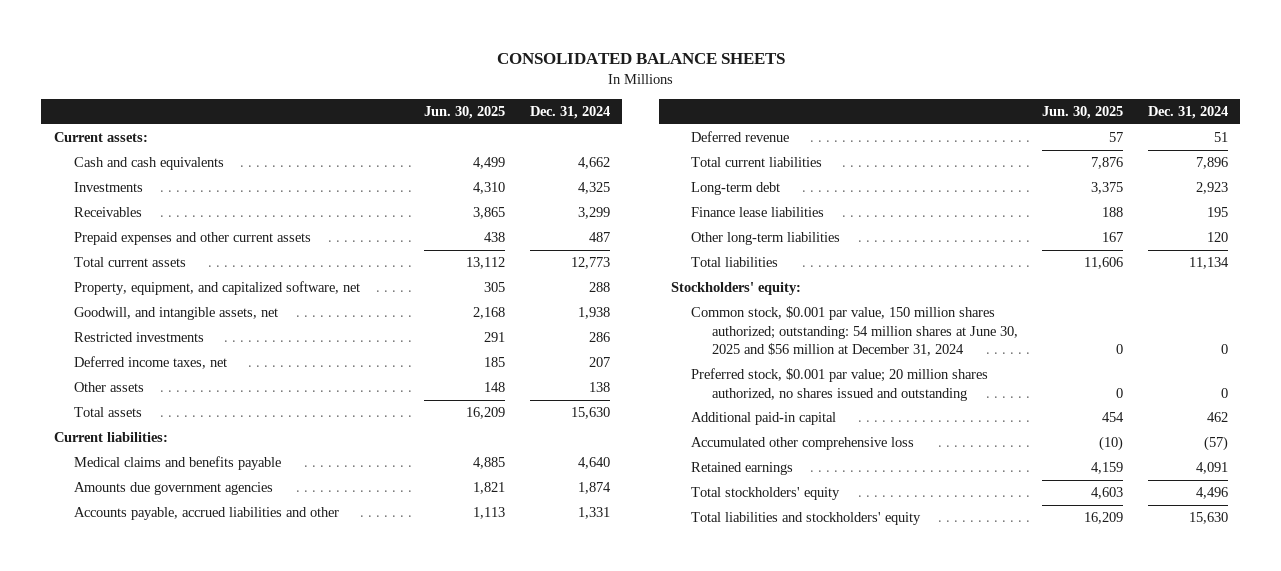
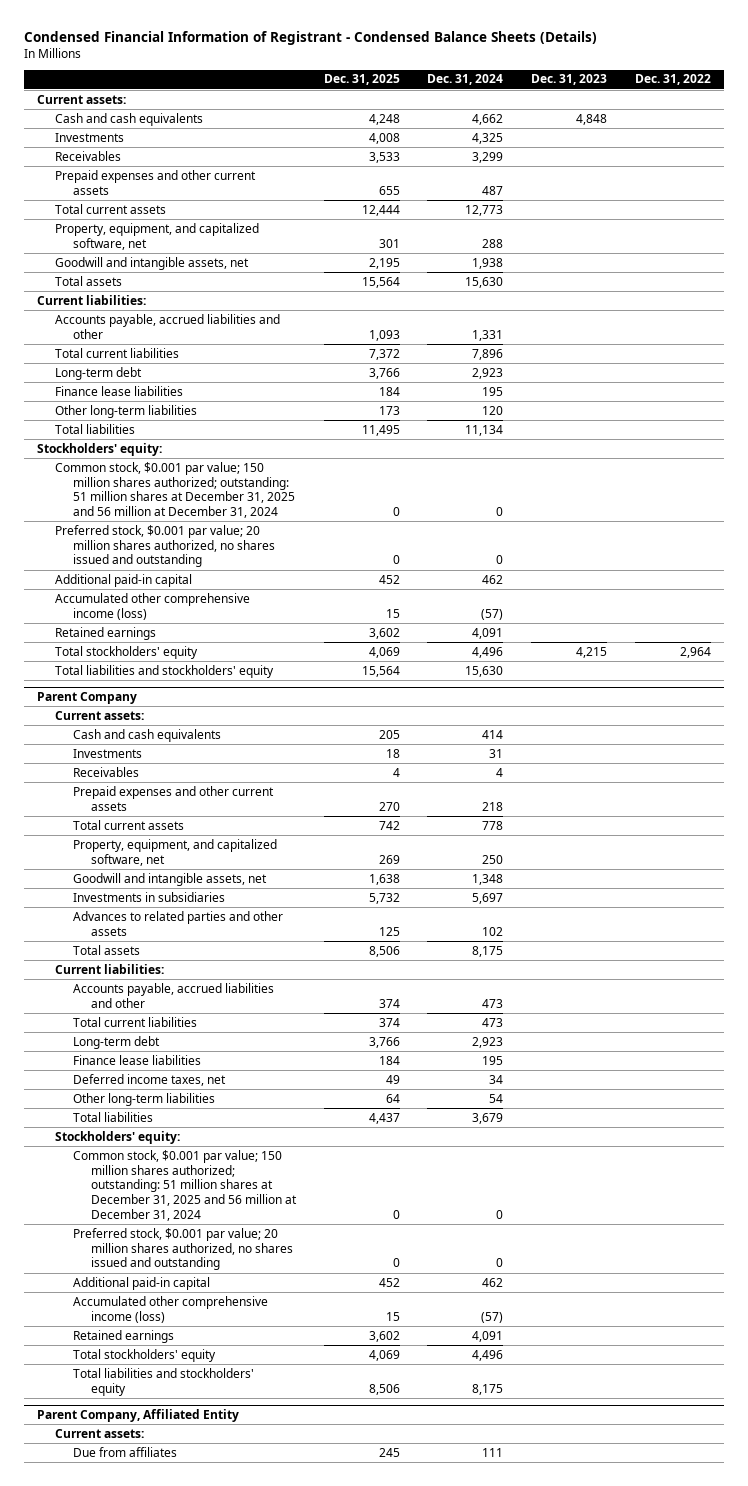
[496,53,785,65] CONSOLIDATED BALANCE SHEETS -> [23,30,597,45] Condensed Financial Information of Registrant - Condensed Balance Sheets (Details)
[424,105,506,119] Jun. 30, 2025 -> none
none -> [323,74,400,86] Dec. 31, 2025
none -> [530,74,607,86] Dec. 31, 2023
none -> [634,74,711,86] Dec. 31, 2022
[73,332,204,343] Restricted investments -> none
[73,356,227,370] Deferred income taxes, net -> none
[73,382,144,393] Other assets -> none
[73,307,278,321] Goodwill, and intangible assets, net -> [55,256,250,270] Goodwill and intangible assets, net
[73,456,281,471] Medical claims and benefits payable -> none
[73,482,273,496] Amounts due government agencies -> none
[691,131,790,143] Deferred revenue -> none
[691,306,1018,356] Common stock, $0.001 par value, 150 million shares authorized; outstanding: 54 million shares at June 30, 2025 and $56 million at December 31, 2024 -> [55,461,296,519] Common stock, $0.001 par value; 150 million shares authorized; outstanding: 51 million shares at December 31, 2025 and 56 million at December 31, 2024
[691,437,915,451] Accumulated other comprehensive loss -> [55,592,251,620] Accumulated other comprehensive income (loss)
none -> [37,692,138,705] Parent Company
none -> [55,710,145,720] Current assets:
none -> [73,728,222,742] Cash and cash equivalents
none -> [73,748,143,758] Investments
none -> [73,766,140,777] Receivables
none -> [73,785,275,811] Prepaid expenses and other current assets
none -> [73,819,185,830] Total current assets
none -> [73,838,278,866] Property, equipment, and capitalized software, net
none -> [73,872,268,886] Goodwill and intangible assets, net
none -> [73,891,226,902] Investments in subsidiaries
none -> [73,910,284,936] Advances to related parties and other assets
none -> [73,944,141,955] Total assets
none -> [55,963,165,974] Current liabilities:
none -> [73,982,275,1008] Accounts payable, accrued liabilities and other
none -> [73,1016,198,1027] Total current liabilities
none -> [73,1035,161,1049] Long-term debt
none -> [73,1054,202,1065] Finance lease liabilities
none -> [73,1073,227,1086] Deferred income taxes, net
none -> [73,1092,216,1106] Other long-term liabilities
none -> [73,1111,154,1122] Total liabilities
none -> [55,1130,181,1144] Stockholders' equity:
none -> [73,1149,297,1221] Common stock, $0.001 par value; 150 million shares authorized; outstanding: 51 million shares at December 31, 2025 and 56 million at December 31, 2024
none -> [73,1227,293,1271] Preferred stock, $0.001 par value; 20 million shares authorized, no shares issued and outstanding
none -> [73,1276,211,1290] Additional paid-in capital
none -> [73,1295,269,1323] Accumulated other comprehensive income (loss)
none -> [73,1329,175,1343] Retained earnings
none -> [73,1348,217,1362] Total stockholders' equity
none -> [73,1367,255,1396] Total liabilities and stockholders' equity
none -> [37,1409,240,1423] Parent Company, Affiliated Entity
none -> [55,1428,145,1438] Current assets:
none -> [73,1446,178,1457] Due from affiliates

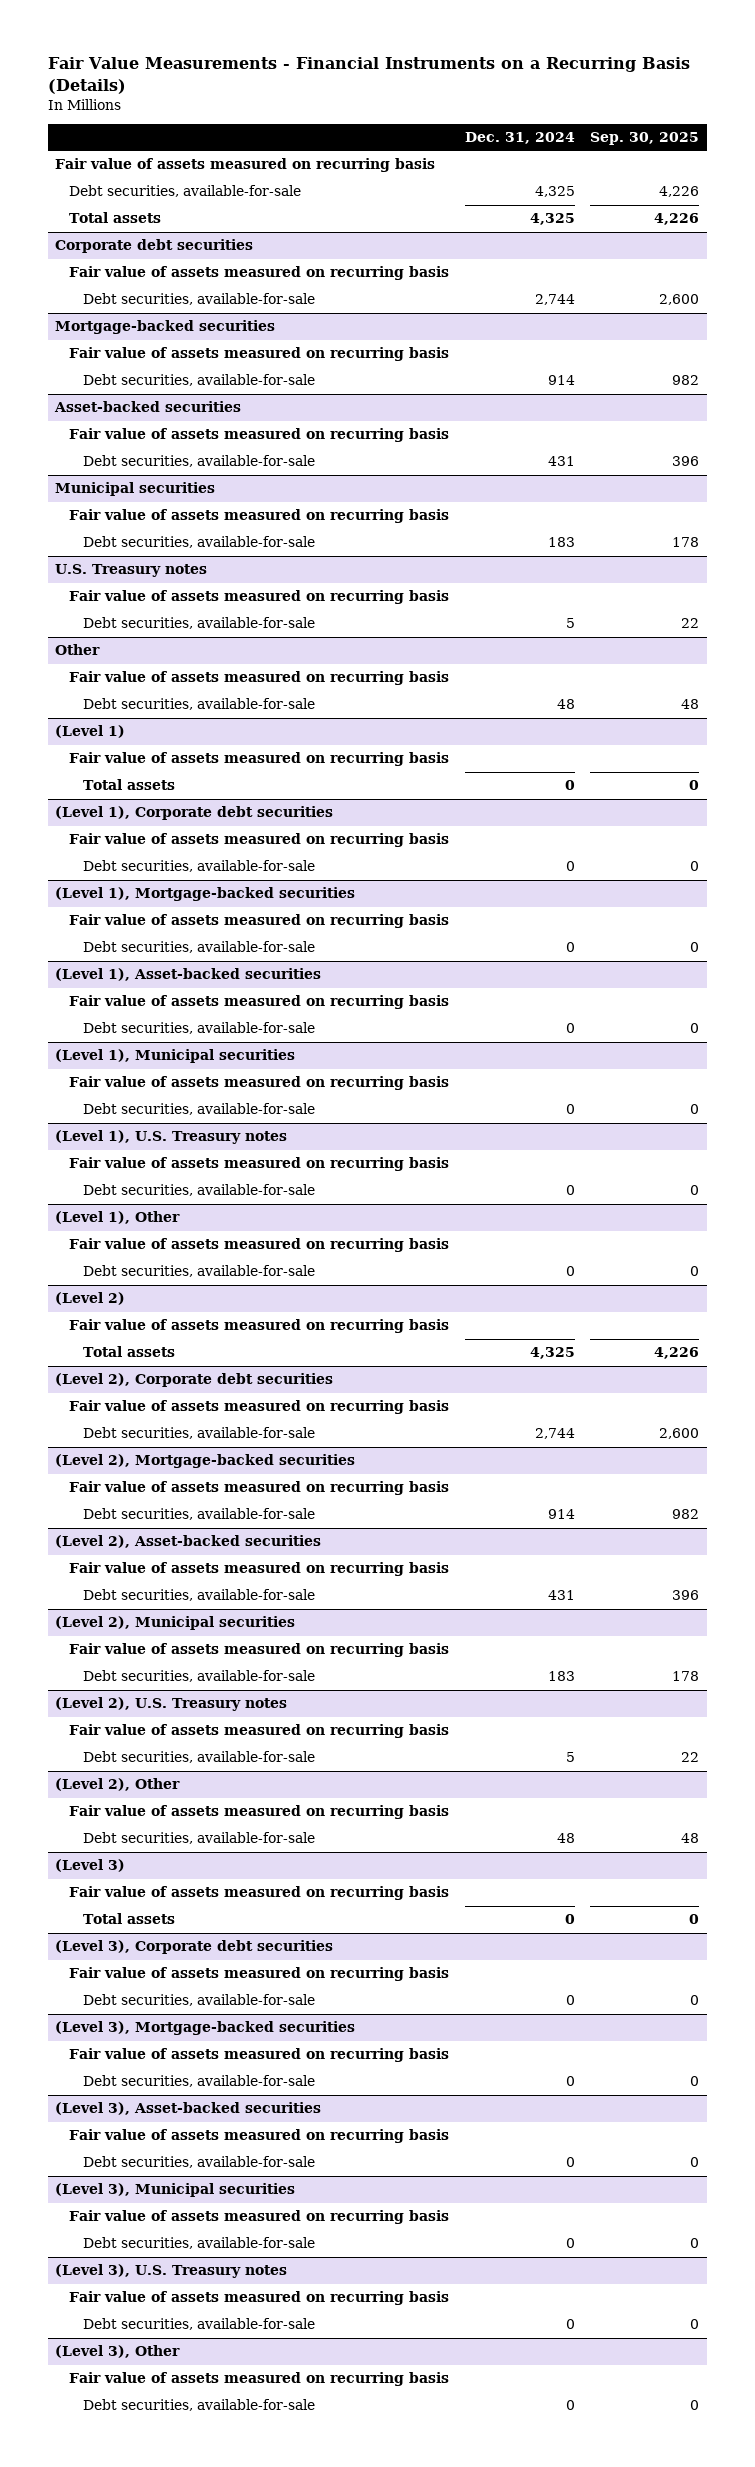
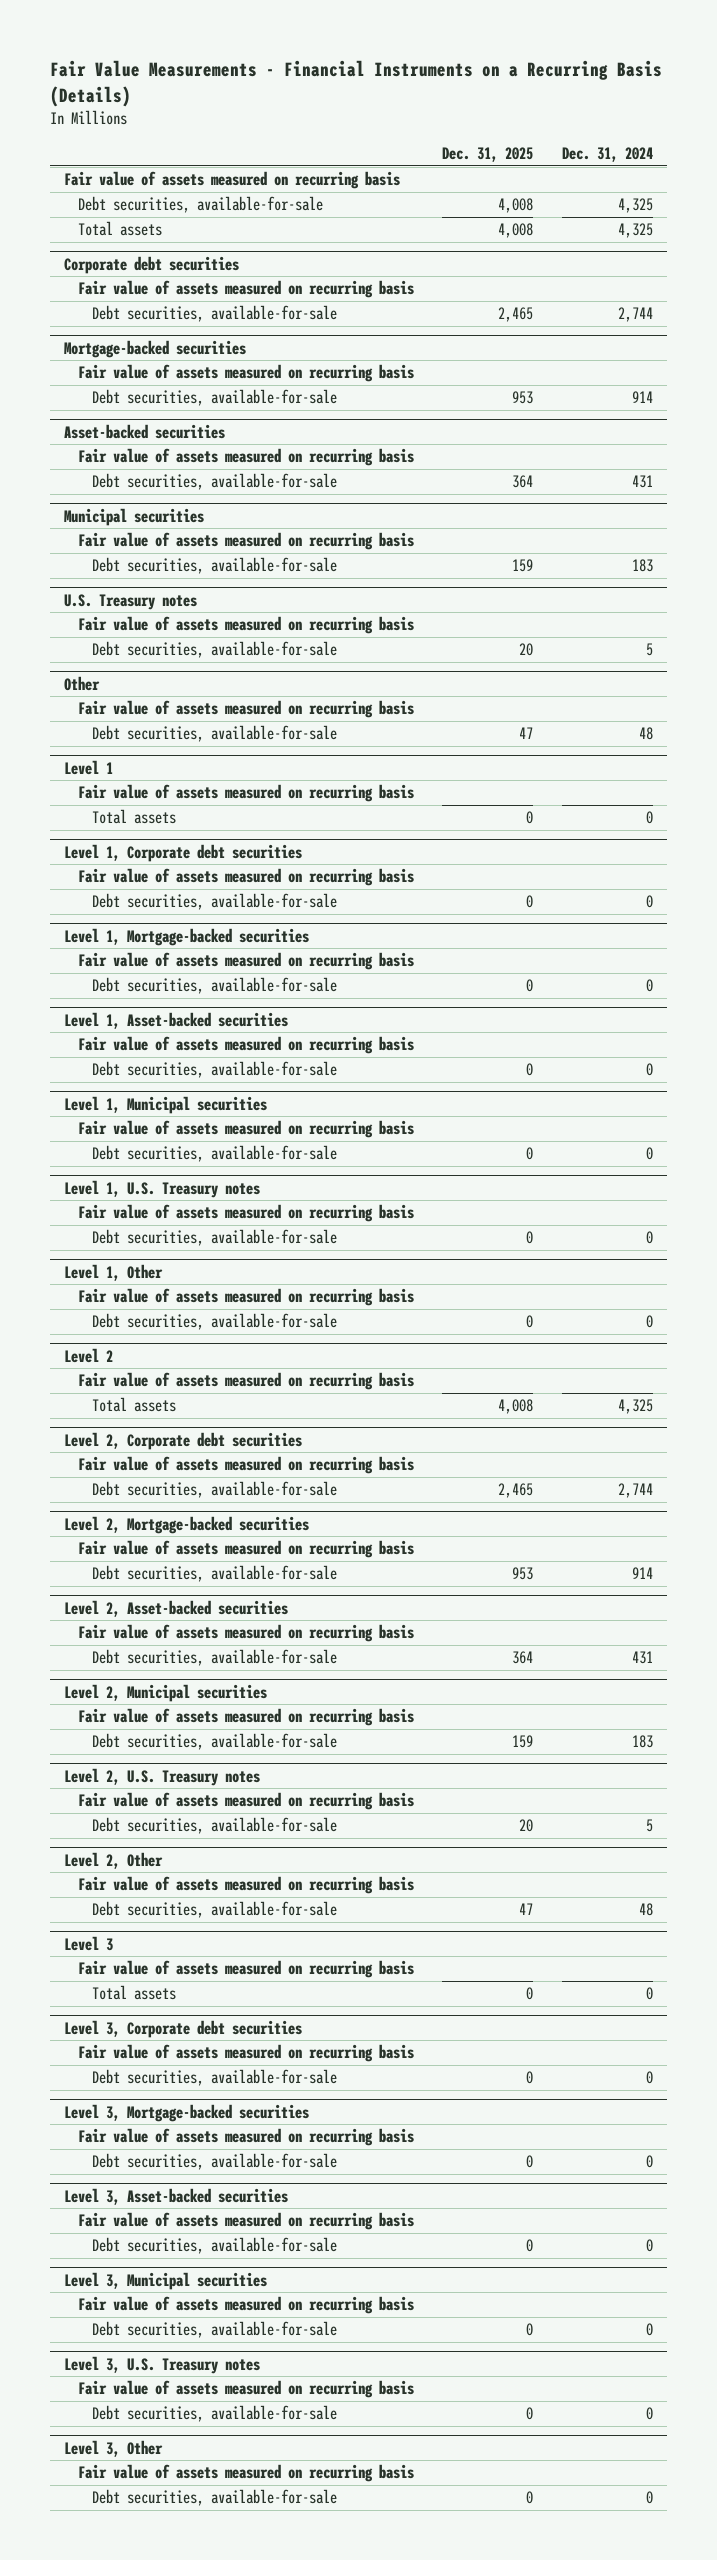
[590,132,700,146] Sep. 30, 2025 -> none
none -> [442,147,534,163] Dec. 31, 2025
[55,725,126,739] (Level 1) -> [64,759,114,775] Level 1
[55,806,334,821] (Level 1), Corporate debt securities -> [64,843,303,862] Level 1, Corporate debt securities
[55,887,356,902] (Level 1), Mortgage-backed securities -> [64,927,310,946] Level 1, Mortgage-backed securities
[55,968,322,982] (Level 1), Asset-backed securities -> [64,1011,289,1029] Level 1, Asset-backed securities
[55,1049,296,1064] (Level 1), Municipal securities -> [64,1095,268,1114] Level 1, Municipal securities
[55,1130,288,1145] (Level 1), U.S. Treasury notes -> [64,1179,261,1198] Level 1, U.S. Treasury notes
[55,1211,181,1225] (Level 1), Other -> [64,1263,164,1281] Level 1, Other
[55,1292,126,1306] (Level 2) -> [64,1347,114,1363] Level 2
[55,1373,334,1388] (Level 2), Corporate debt securities -> [64,1431,303,1450] Level 2, Corporate debt securities
[55,1454,356,1469] (Level 2), Mortgage-backed securities -> [64,1515,310,1534] Level 2, Mortgage-backed securities
[55,1535,322,1549] (Level 2), Asset-backed securities -> [64,1599,289,1617] Level 2, Asset-backed securities
[55,1616,296,1631] (Level 2), Municipal securities -> [64,1683,268,1702] Level 2, Municipal securities
[55,1697,288,1712] (Level 2), U.S. Treasury notes -> [64,1767,261,1786] Level 2, U.S. Treasury notes
[55,1778,181,1792] (Level 2), Other -> [64,1851,164,1869] Level 2, Other
[55,1859,126,1873] (Level 3) -> [64,1935,114,1951] Level 3
[55,1940,334,1955] (Level 3), Corporate debt securities -> [64,2019,303,2038] Level 3, Corporate debt securities
[55,2021,356,2036] (Level 3), Mortgage-backed securities -> [64,2103,310,2122] Level 3, Mortgage-backed securities
[55,2102,322,2116] (Level 3), Asset-backed securities -> [64,2187,289,2205] Level 3, Asset-backed securities
[55,2183,296,2198] (Level 3), Municipal securities -> [64,2271,268,2290] Level 3, Municipal securities
[55,2264,288,2279] (Level 3), U.S. Treasury notes -> [64,2355,261,2374] Level 3, U.S. Treasury notes
[55,2345,181,2359] (Level 3), Other -> [64,2439,164,2457] Level 3, Other

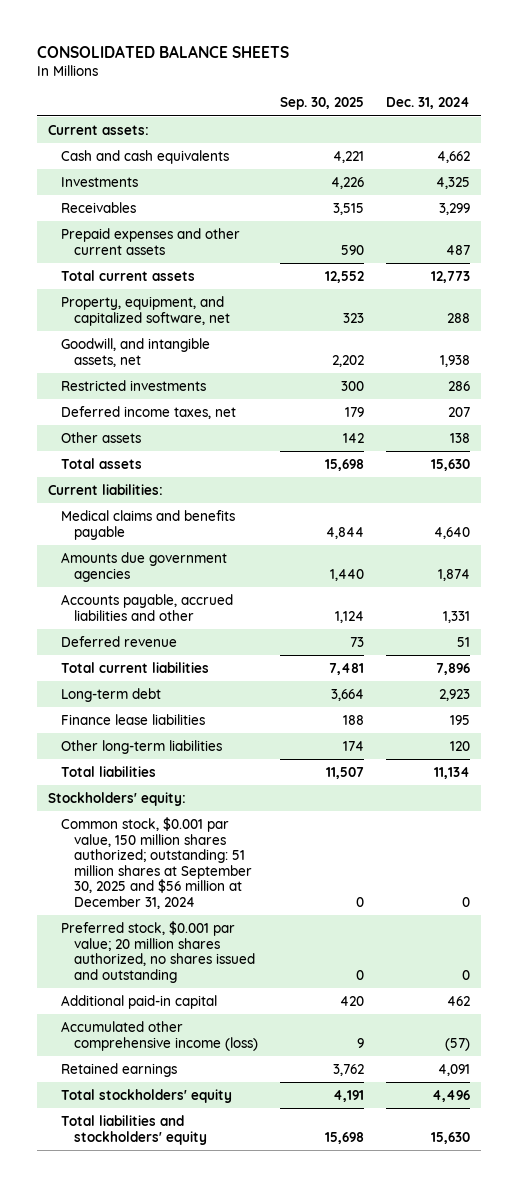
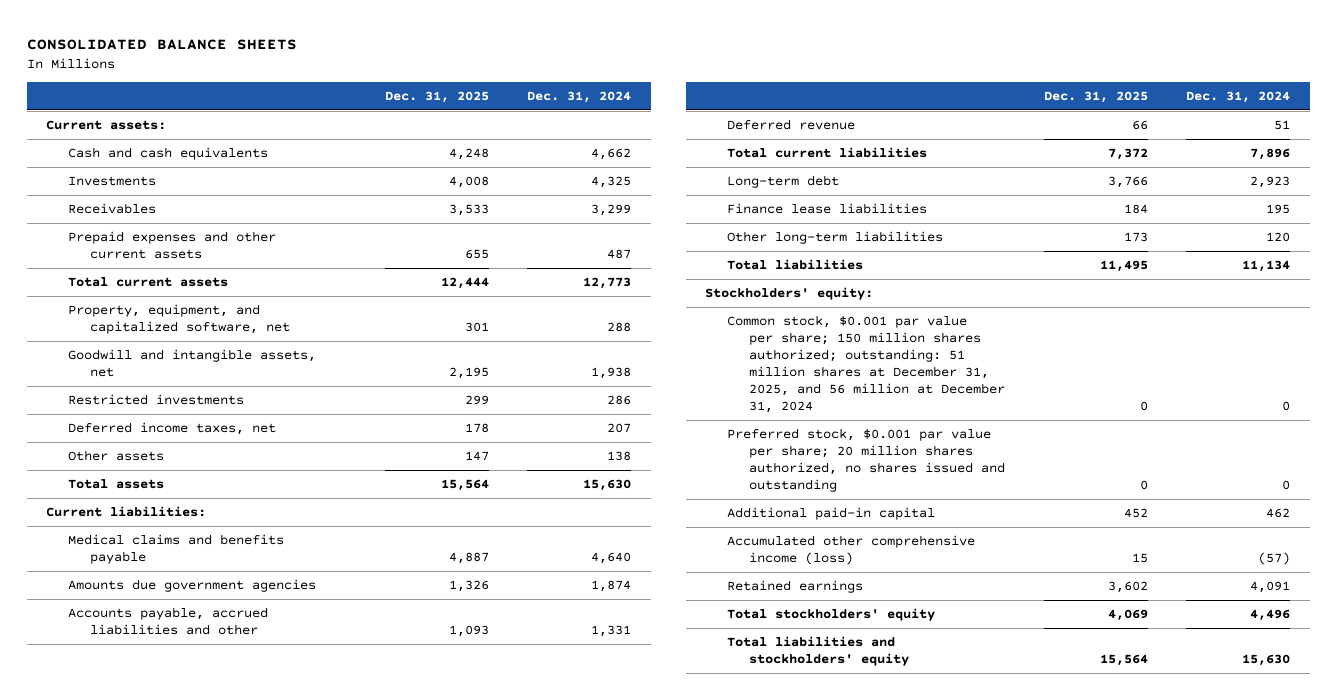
[279,97,364,111] Sep. 30, 2025 -> none
none -> [384,91,489,104] Dec. 31, 2025
[60,337,210,367] Goodwill, and intangible assets, net -> [68,349,317,378] Goodwill and intangible assets, net
[60,816,252,909] Common stock, $0.001 par value, 150 million shares authorized; outstanding: 51 million shares at September 30, 2025 and $56 million at December 31, 2024 -> [727,315,1006,414] Common stock, $0.001 par value per share; 150 million shares authorized; outstanding: 51 million shares at December 31, 2025, and 56 million at December 31, 2024
[60,920,255,983] Preferred stock, $0.001 par value; 20 million shares authorized, no shares issued and outstanding -> [727,428,1006,493] Preferred stock, $0.001 par value per share; 20 million shares authorized, no shares issued and outstanding

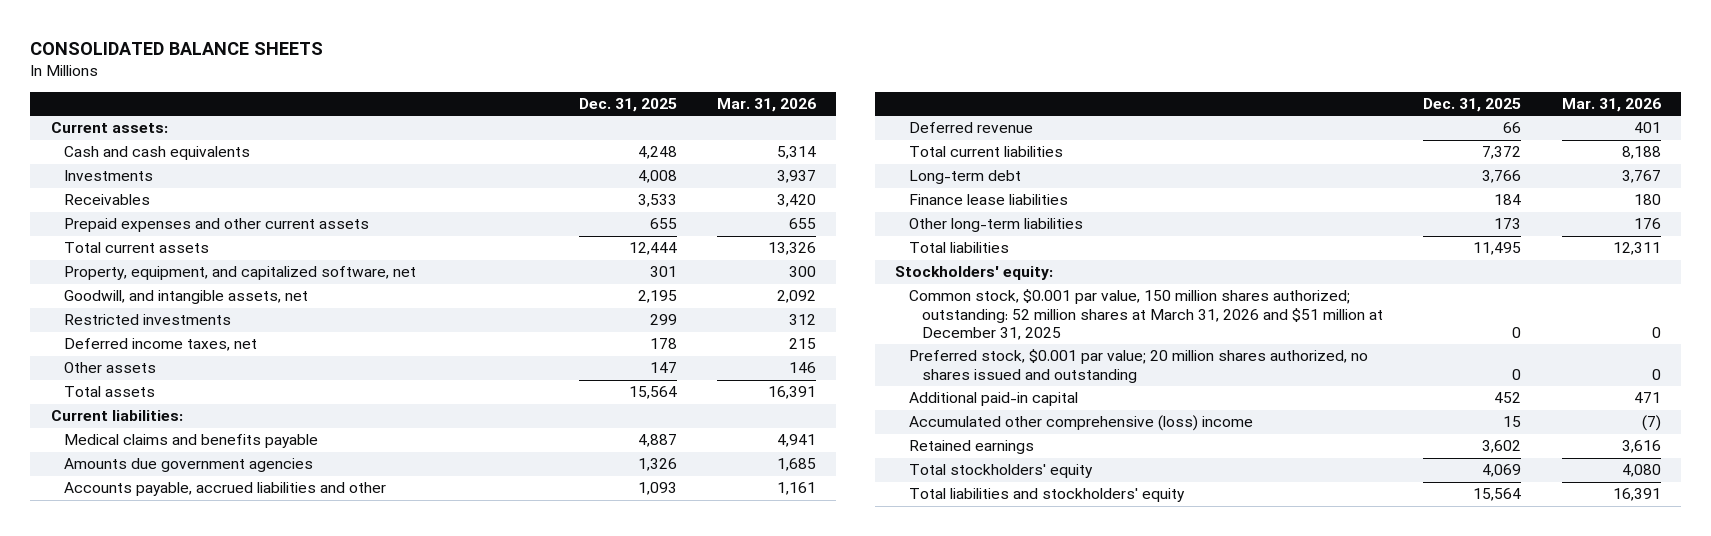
[527,91,632,104] Dec. 31, 2024 -> none
none -> [716,97,816,112] Mar. 31, 2026
[68,349,317,378] Goodwill and intangible assets, net -> [63,290,308,305] Goodwill, and intangible assets, net
[727,315,1006,414] Common stock, $0.001 par value per share; 150 million shares authorized; outstanding: 51 million shares at December 31, 2025, and 56 million at December 31, 2024 -> [908,289,1384,340] Common stock, $0.001 par value, 150 million shares authorized; outstanding: 52 million shares at March 31, 2026 and $51 million at December 31, 2025
[727,428,1006,493] Preferred stock, $0.001 par value per share; 20 million shares authorized, no shares issued and outstanding -> [908,349,1368,383] Preferred stock, $0.001 par value; 20 million shares authorized, no shares issued and outstanding
[727,535,976,566] Accumulated other comprehensive income (loss) -> [908,415,1253,432] Accumulated other comprehensive (loss) income

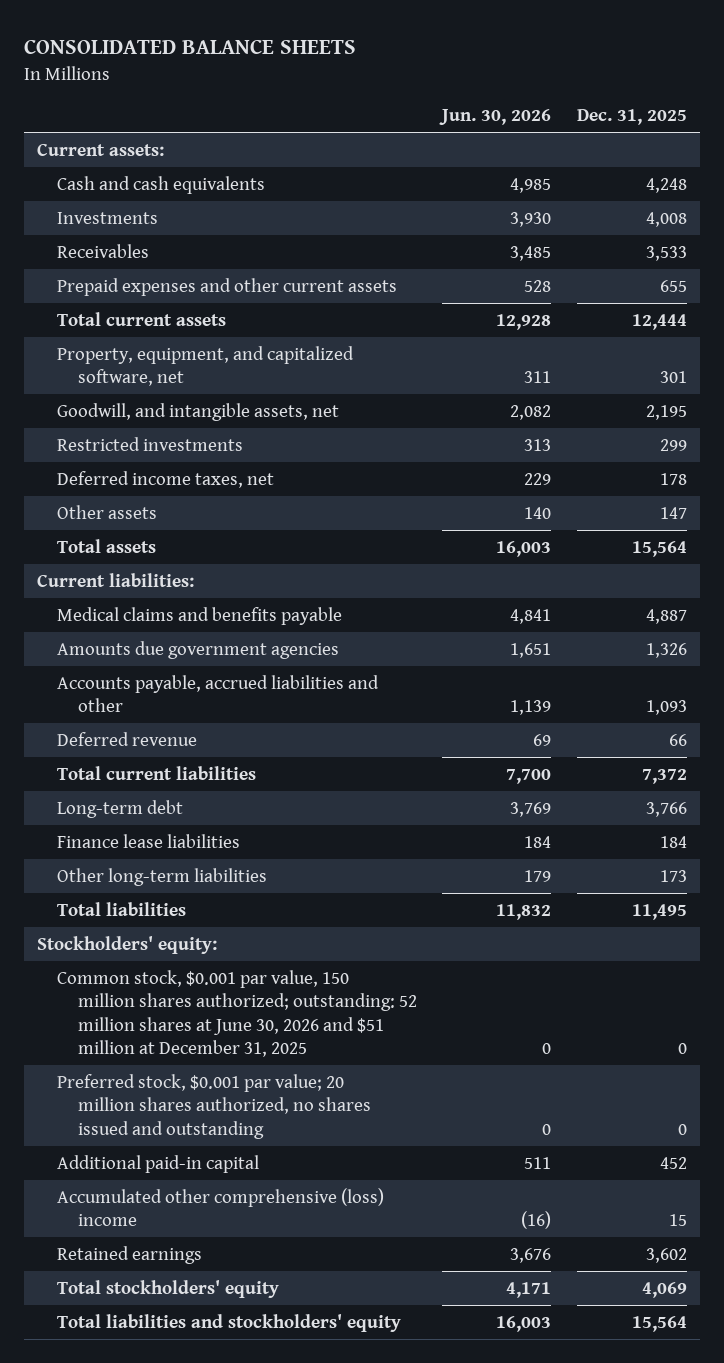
[716,97,816,112] Mar. 31, 2026 -> none
none -> [439,109,552,126] Jun. 30, 2026
[908,289,1384,340] Common stock, $0.001 par value, 150 million shares authorized; outstanding: 52 million shares at March 31, 2026 and $51 million at December 31, 2025 -> [57,969,417,1058] Common stock, $0.001 par value, 150 million shares authorized; outstanding: 52 million shares at June 30, 2026 and $51 million at December 31, 2025

